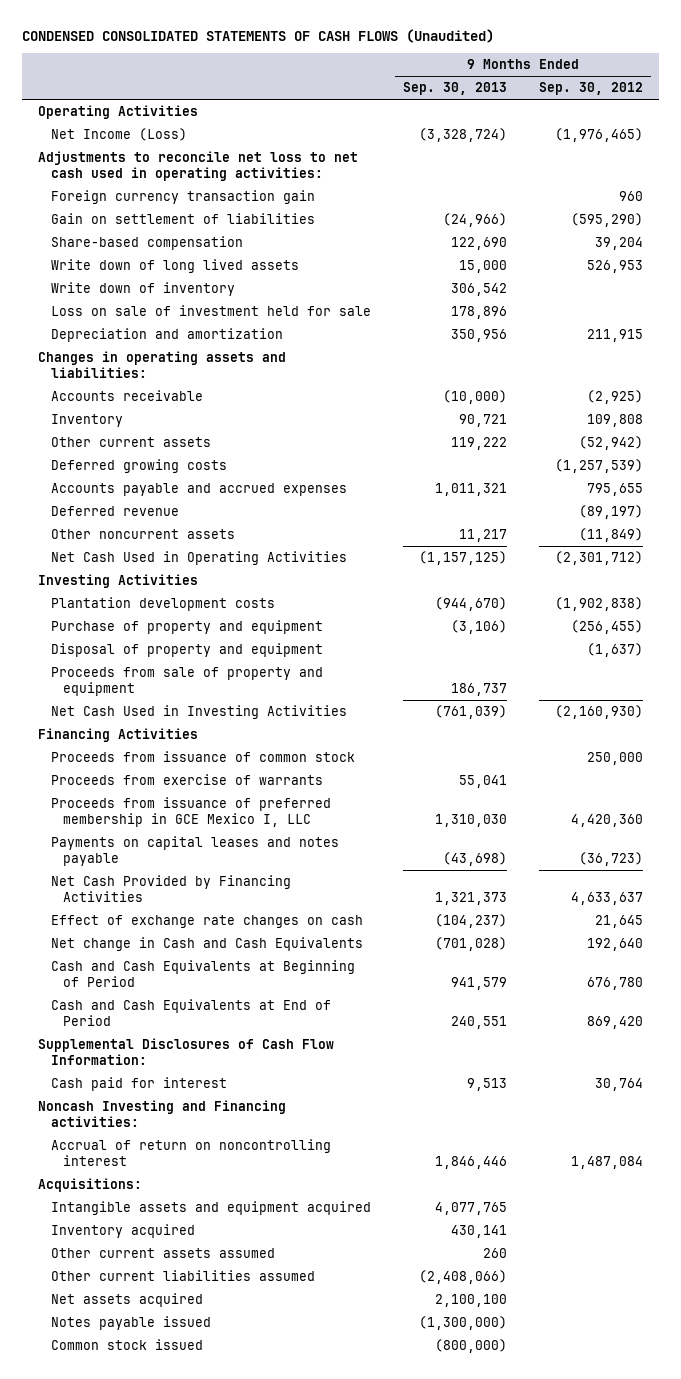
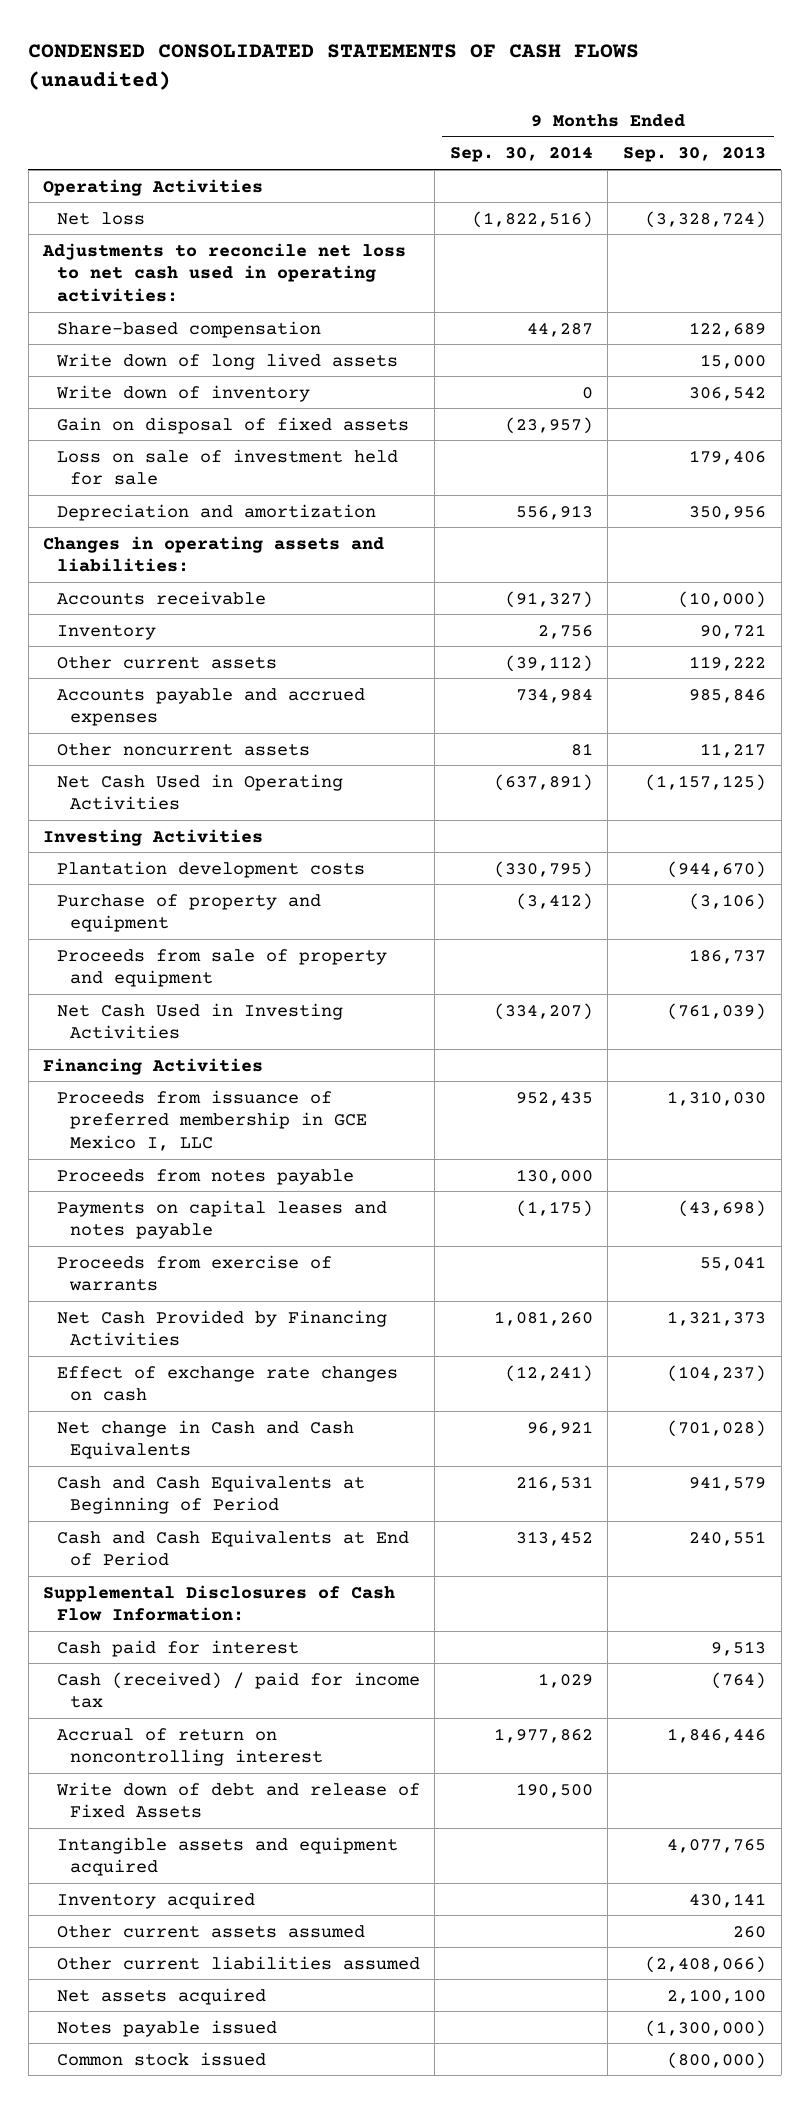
[21,29,494,44] CONDENSED CONSOLIDATED STATEMENTS OF CASH FLOWS (Unaudited) -> [28,44,640,90] CONDENSED CONSOLIDATED STATEMENTS OF CASH FLOWS (unaudited)
[539,82,644,96] Sep. 30, 2012 -> none
none -> [449,146,593,163] Sep. 30, 2014
[50,127,187,141] Net Income (Loss) -> [56,211,145,225] Net loss
[50,189,315,204] Foreign currency transaction gain -> none
[50,212,315,224] Gain on settlement of liabilities -> none
[450,236,507,250] 122,690 -> [689,321,767,337] 122,689
none -> [56,416,409,434] Gain on disposal of fixed assets
[450,305,507,319] 178,896 -> [689,449,767,465] 179,406
[50,458,227,473] Deferred growing costs -> none
[50,505,179,516] Deferred revenue -> none
[434,482,507,496] 1,011,321 -> [689,688,767,703] 985,846
[50,642,323,657] Disposal of property and equipment -> none
[50,750,355,762] Proceeds from issuance of common stock -> none
none -> [56,1168,354,1185] Proceeds from notes payable
[50,773,323,785] Proceeds from exercise of warrants -> [56,1254,332,1292] Proceeds from exercise of warrants
[38,1099,287,1127] Noncash Investing and Financing activities: -> none
none -> [56,1671,420,1709] Cash (received) / paid for income tax
[38,1177,143,1192] Acquisitions: -> none
none -> [55,1781,420,1819] Write down of debt and release of Fixed Assets

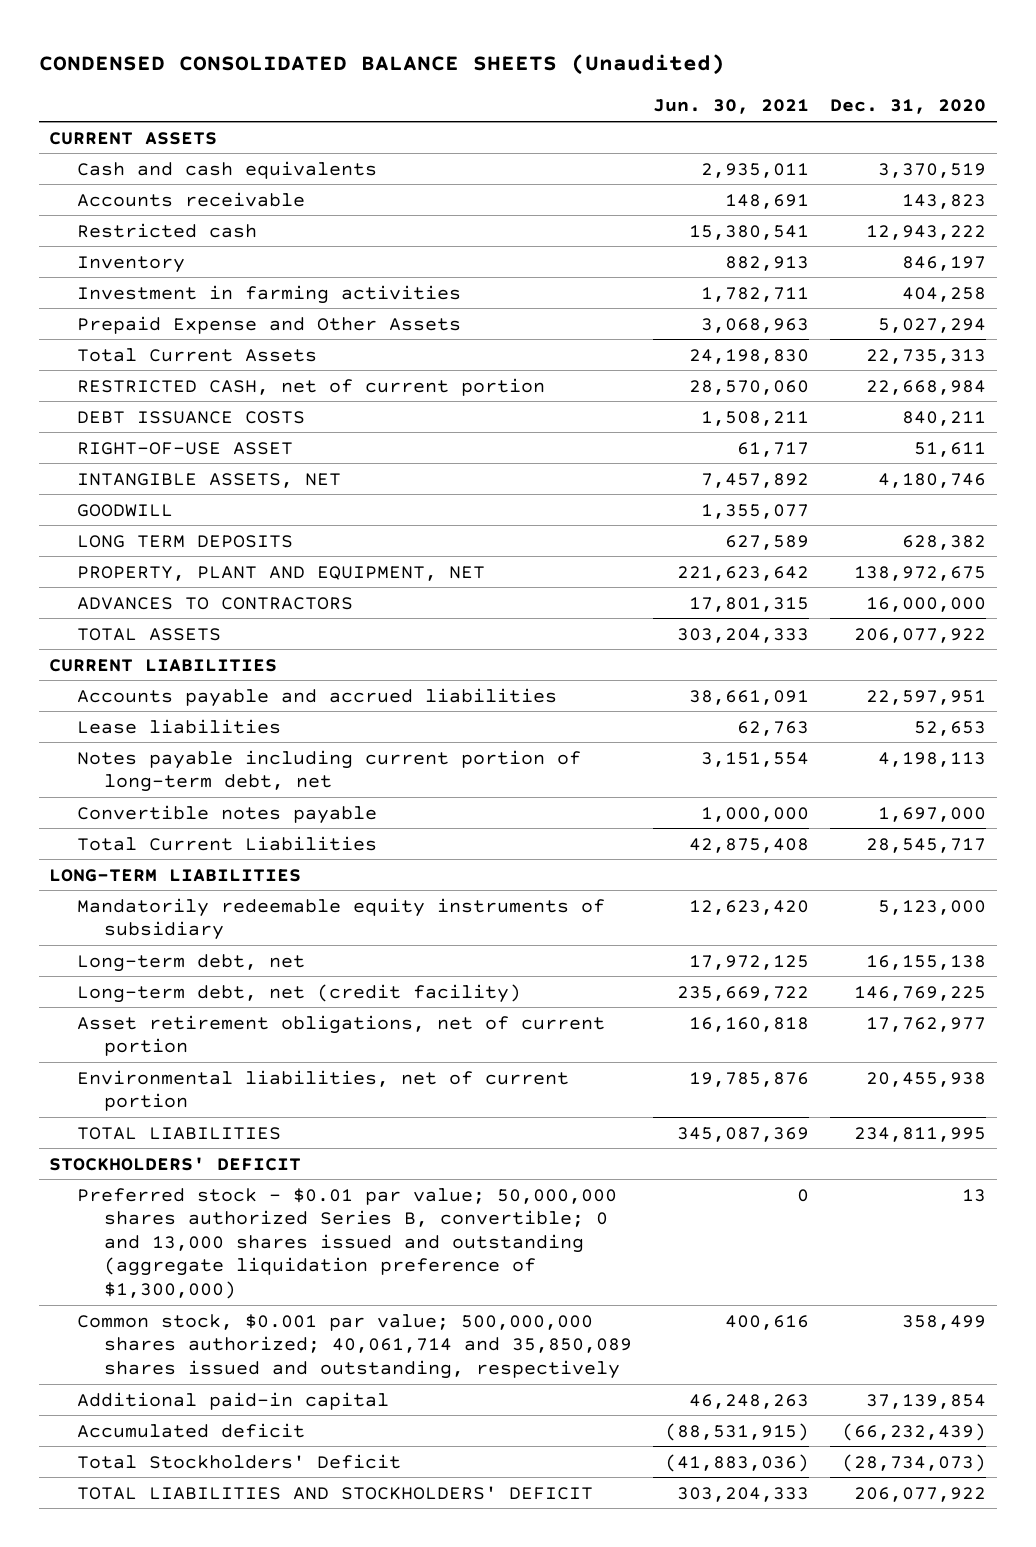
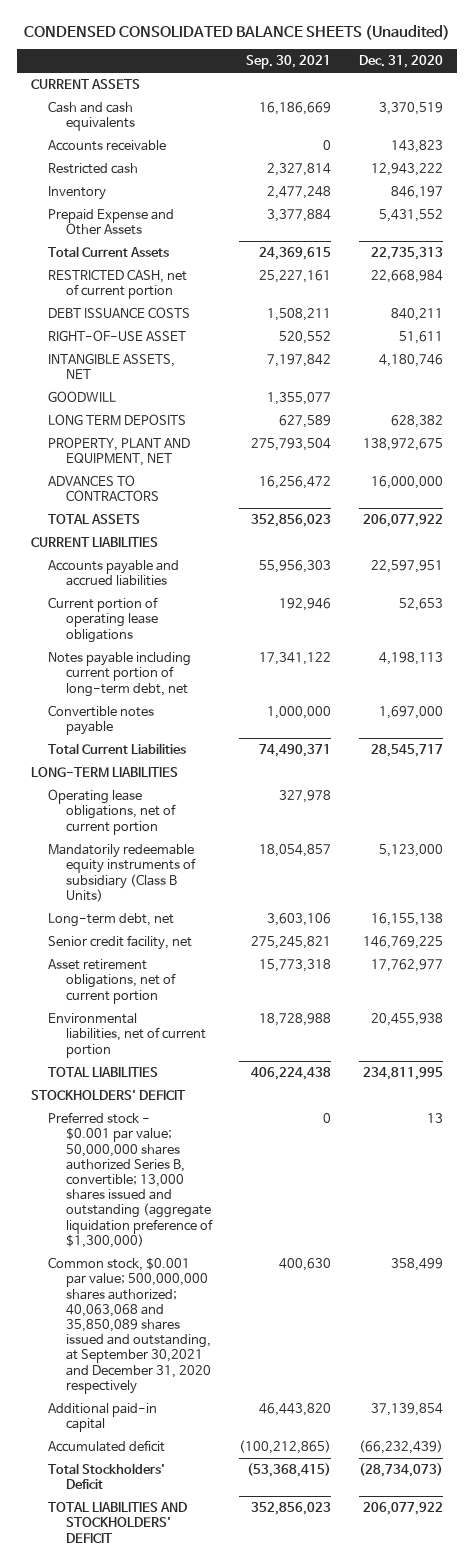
[653,99,810,115] Jun. 30, 2021 -> none
none -> [246,55,332,70] Sep. 30, 2021
[76,284,461,304] Investment in farming activities -> none
[878,317,987,333] 5,027,294 -> [379,209,444,223] 5,431,552
[76,718,281,734] Lease liabilities -> [48,597,159,643] Current portion of operating lease obligations
none -> [48,789,176,835] Operating lease obligations, net of current portion
[76,897,605,941] Mandatorily redeemable equity instruments of subsidiary -> [48,844,196,902] Mandatorily redeemable equity instruments of subsidiary (Class B Units)
[76,983,521,1003] Long-term debt, net (credit facility) -> [48,935,193,951] Senior credit facility, net
[76,1187,617,1299] Preferred stock - $0.01 par value; 50,000,000 shares authorized Series B, convertible; 0 and 13,000 shares issued and outstanding (aggregate liquidation preference of $1,300,000) -> [48,1112,213,1248] Preferred stock - $0.001 par value; 50,000,000 shares authorized Series B, convertible; 13,000 shares issued and outstanding (aggregate liquidation preference of $1,300,000)
[76,1313,633,1379] Common stock, $0.001 par value; 500,000,000 shares authorized; 40,061,714 and 35,850,089 shares issued and outstanding, respectively -> [48,1257,211,1394] Common stock, $0.001 par value; 500,000,000 shares authorized; 40,063,068 and 35,850,089 shares issued and outstanding, at September 30,2021 and December 31, 2020 respectively

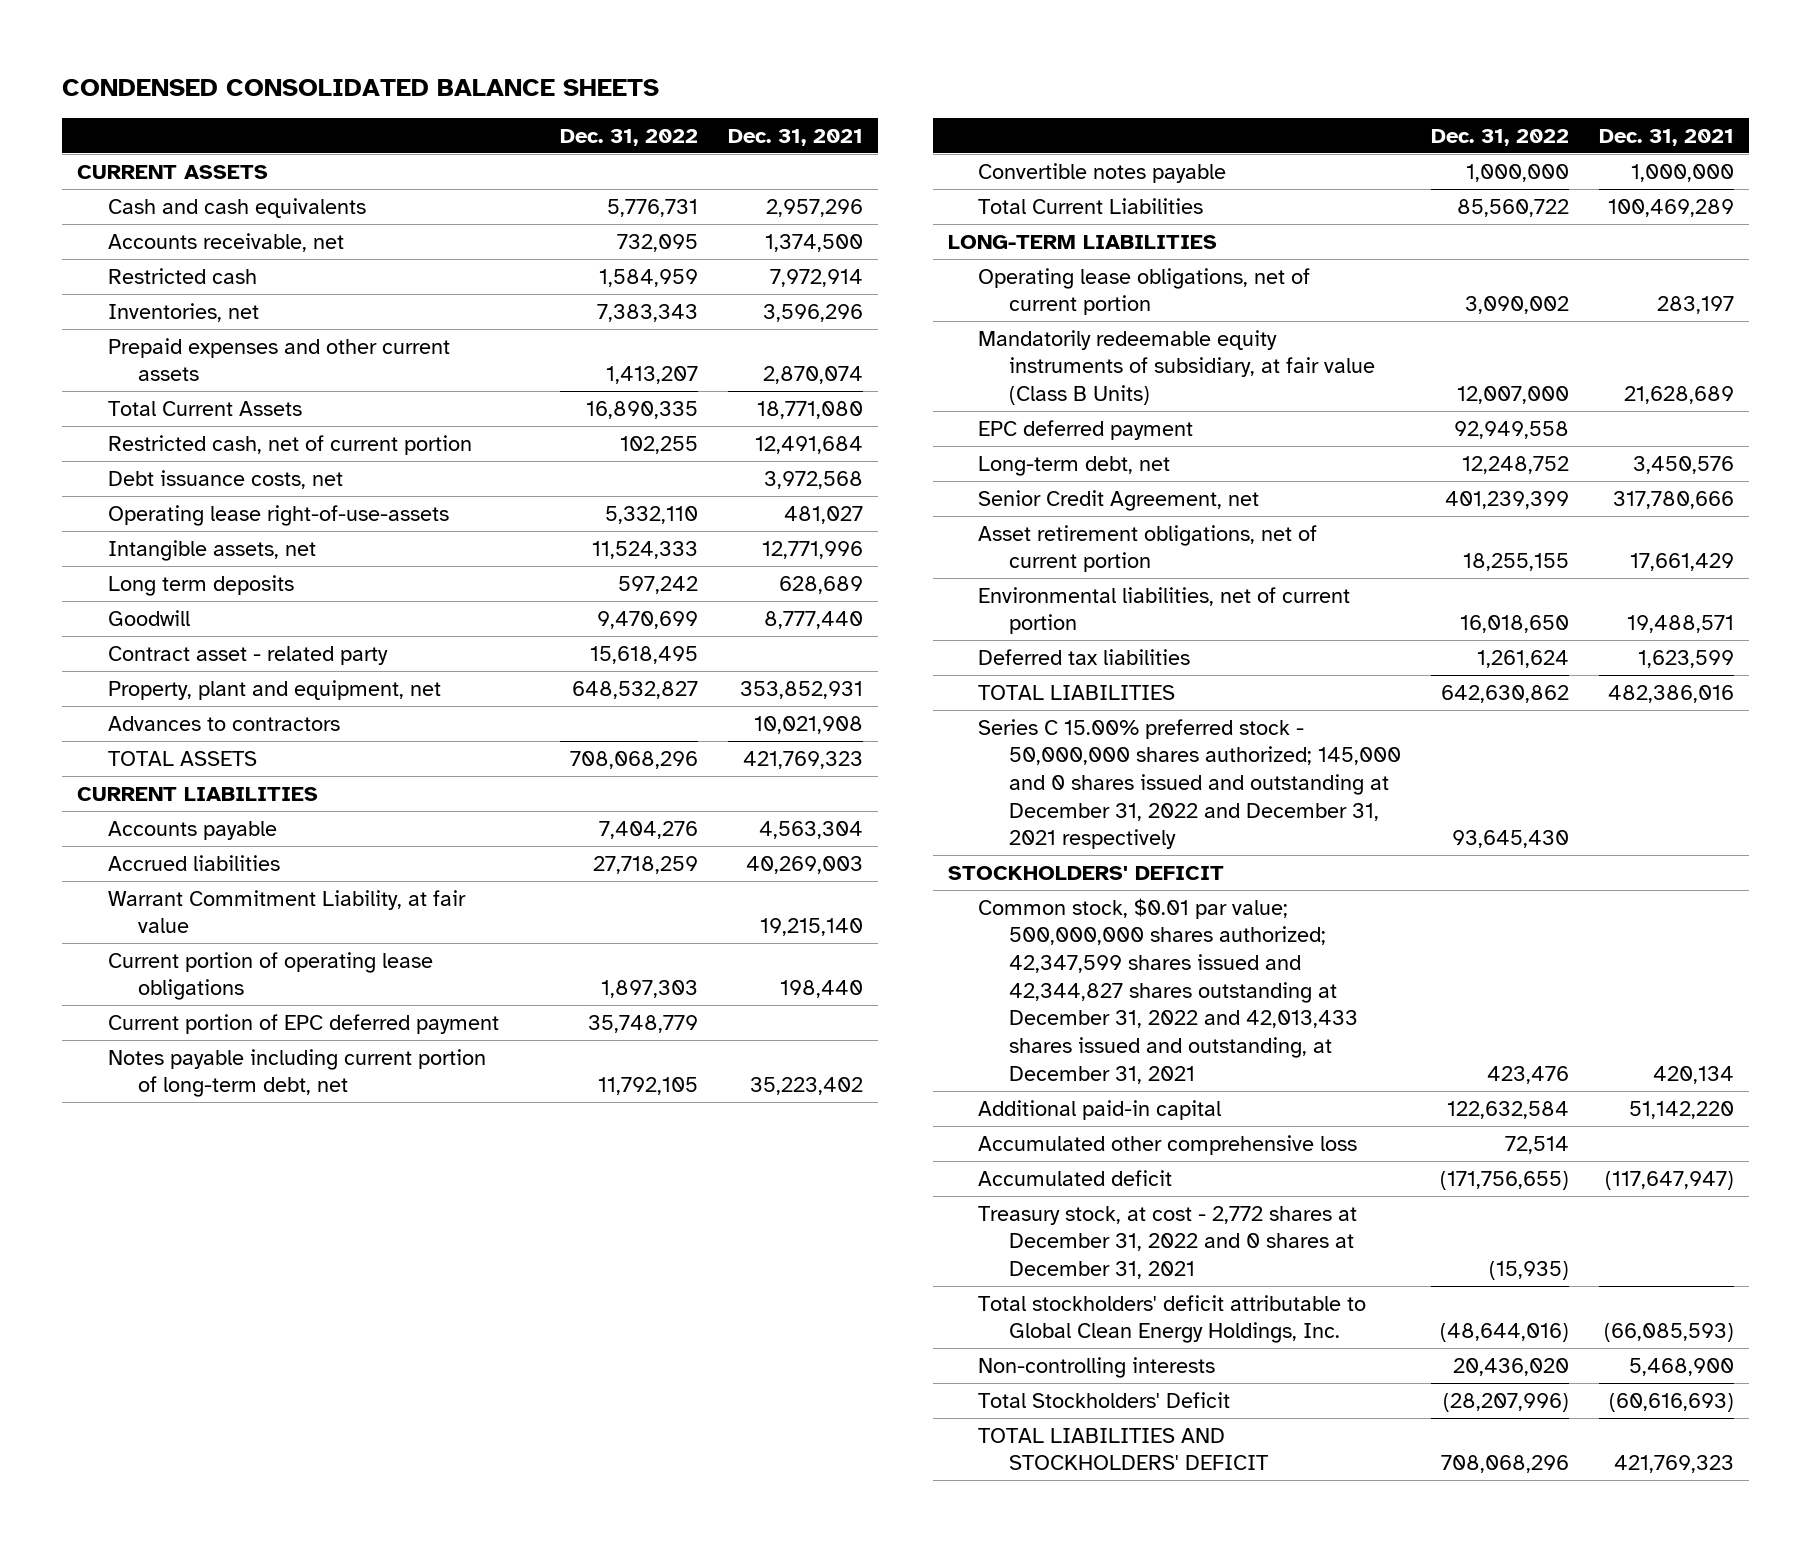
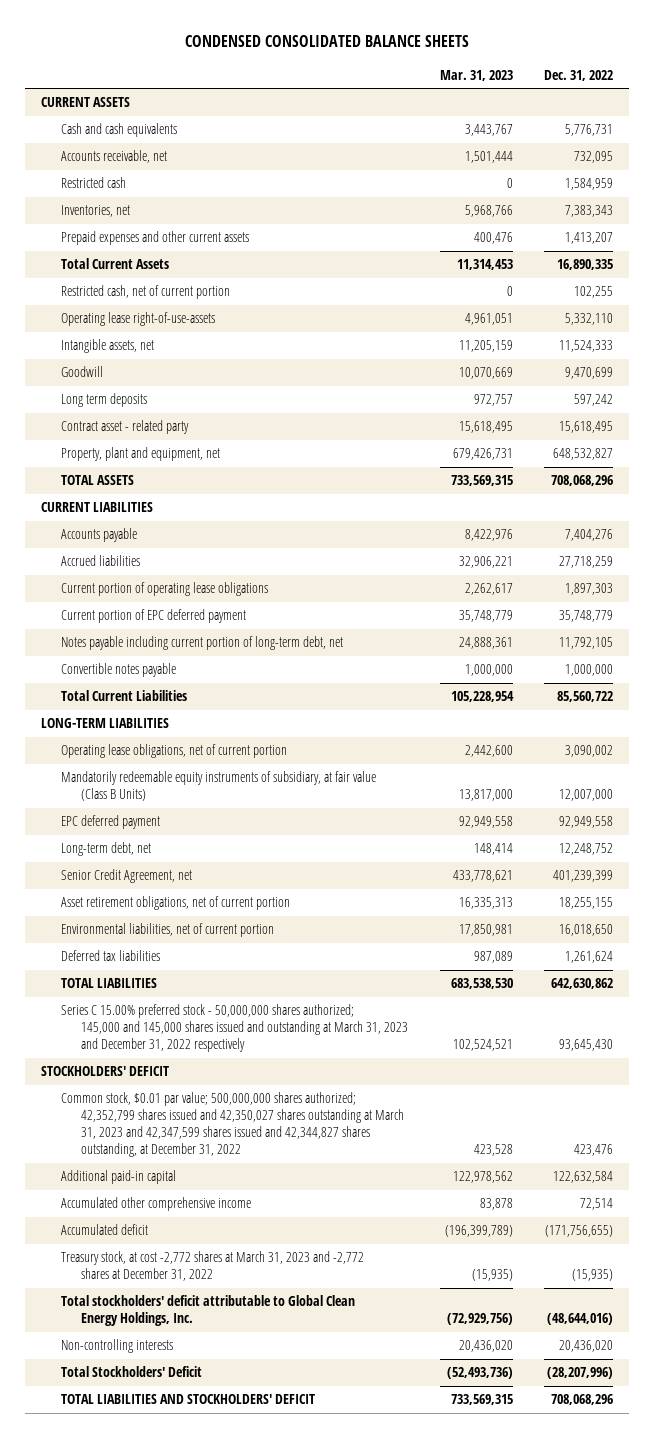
[727,129,863,147] Dec. 31, 2021 -> none
none -> [439,69,513,81] Mar. 31, 2023
[107,469,343,489] Debt issuance costs, net -> none
[107,574,294,596] Long term deposits -> [61,393,148,408] Long term deposits
[107,715,340,731] Advances to contractors -> none
[107,889,466,934] Warrant Commitment Liability, at fair value -> none
[978,718,1402,850] Series C 15.00% preferred stock - 50,000,000 shares authorized; 145,000 and 0 shares issued and outstanding at December 31, 2022 and December 31, 2021 respectively -> [61,1004,408,1053] Series C 15.00% preferred stock - 50,000,000 shares authorized; 145,000 and 145,000 shares issued and outstanding at March 31, 2023 and December 31, 2022 respectively
[978,897,1359,1084] Common stock, $0.01 par value; 500,000,000 shares authorized; 42,347,599 shares issued and 42,344,827 shares outstanding at December 31, 2022 and 42,013,433 shares issued and outstanding, at December 31, 2021 -> [61,1092,404,1158] Common stock, $0.01 par value; 500,000,000 shares authorized; 42,352,799 shares issued and 42,350,027 shares outstanding at March 31, 2023 and 42,347,599 shares issued and 42,344,827 shares outstanding, at December 31, 2022
[978,1134,1358,1155] Accumulated other comprehensive loss -> [61,1197,252,1212] Accumulated other comprehensive income
[978,1205,1358,1280] Treasury stock, at cost - 2,772 shares at December 31, 2022 and 0 shares at December 31, 2021 -> [61,1251,365,1282] Treasury stock, at cost -2,772 shares at March 31, 2023 and -2,772 shares at December 31, 2022

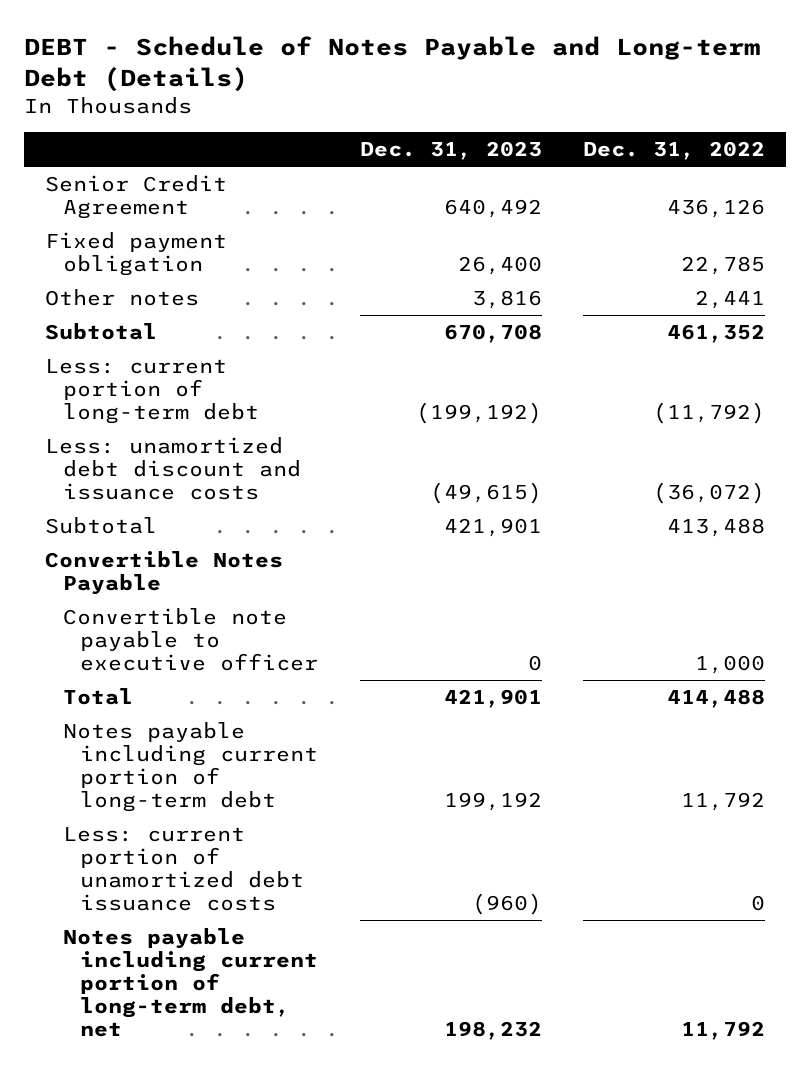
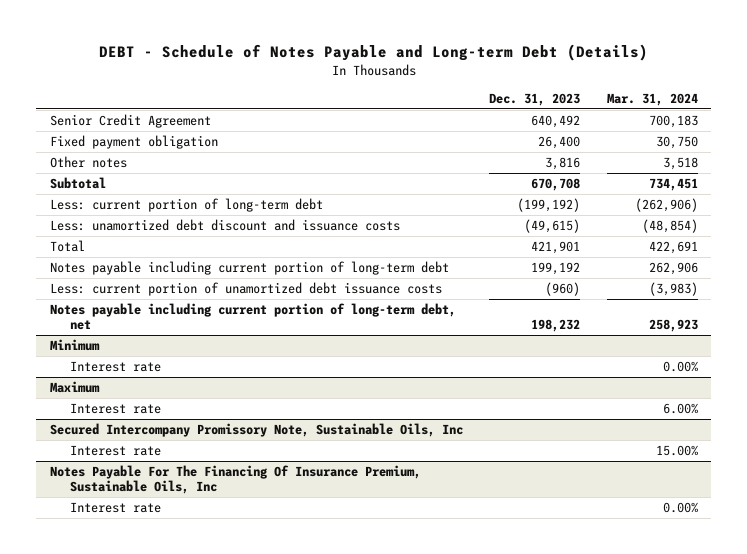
[583,141,766,161] Dec. 31, 2022 -> none
none -> [606,92,698,106] Mar. 31, 2024
[44,516,157,534] Subtotal -> none
[44,550,283,595] Convertible Notes Payable -> none
[62,607,319,671] Convertible note payable to executive officer -> none
none -> [49,339,100,352] Minimum
none -> [69,361,161,373] Interest rate
none -> [49,381,100,394] Maximum
none -> [69,403,161,415] Interest rate
none -> [49,423,463,438] Secured Intercompany Promissory Note, Sustainable Oils, Inc
none -> [69,445,161,457] Interest rate
none -> [49,465,421,495] Notes Payable For The Financing Of Insurance Premium, Sustainable Oils, Inc
none -> [69,502,161,514] Interest rate

